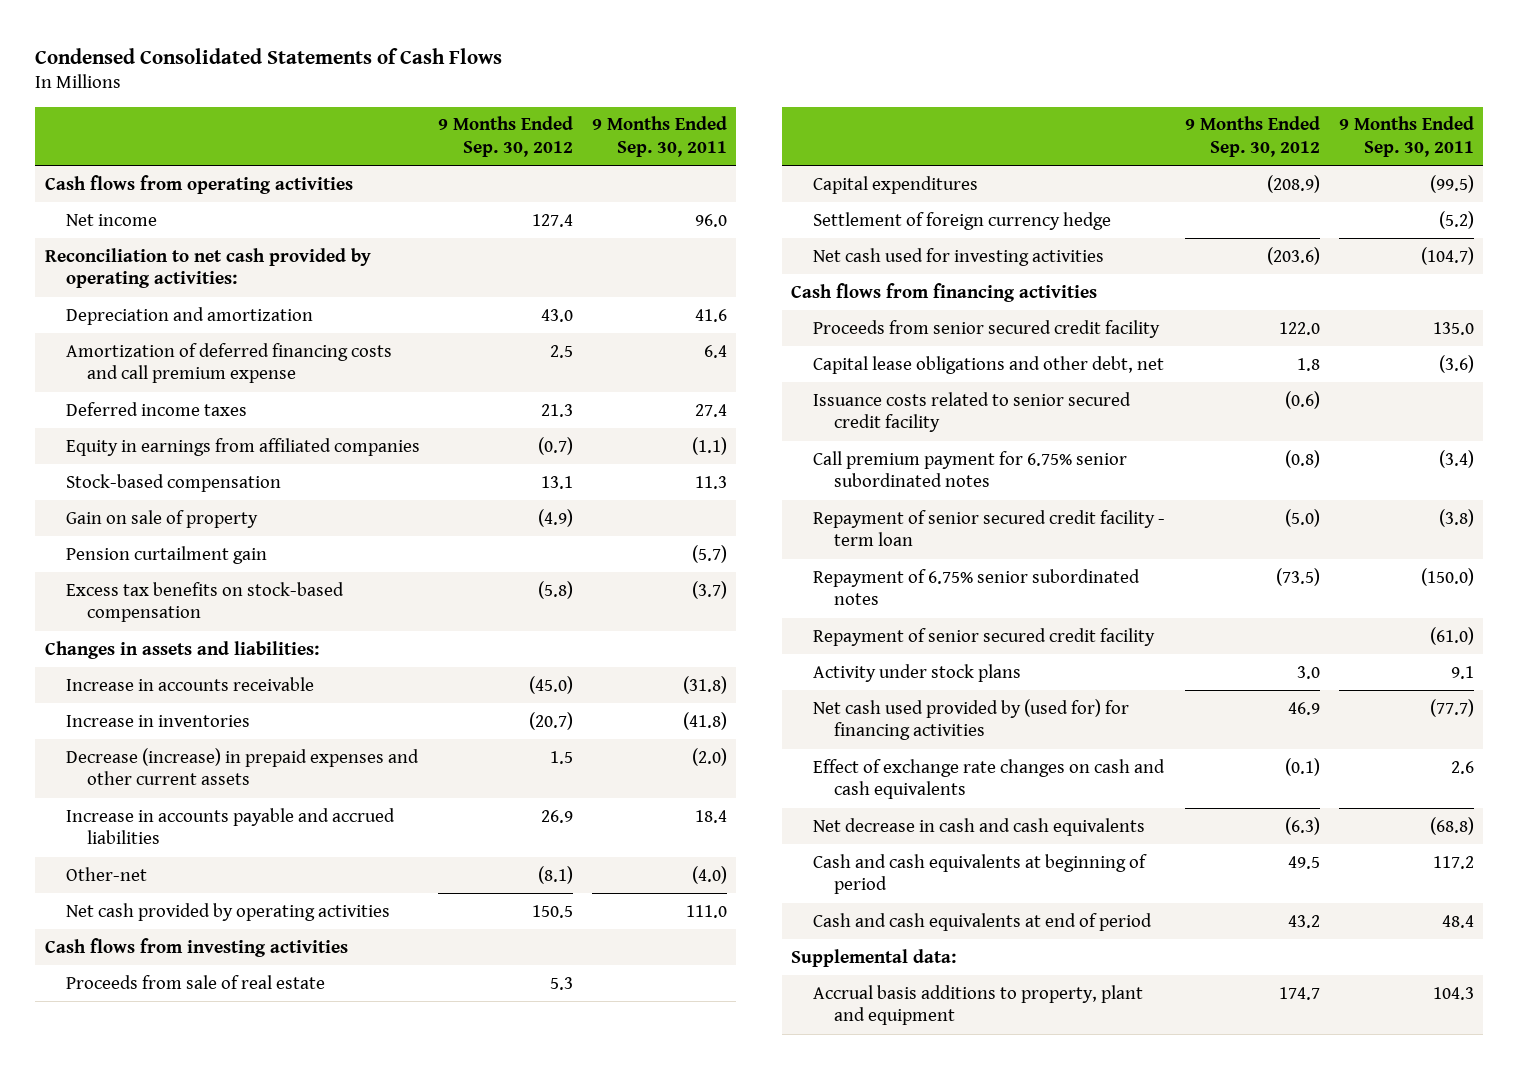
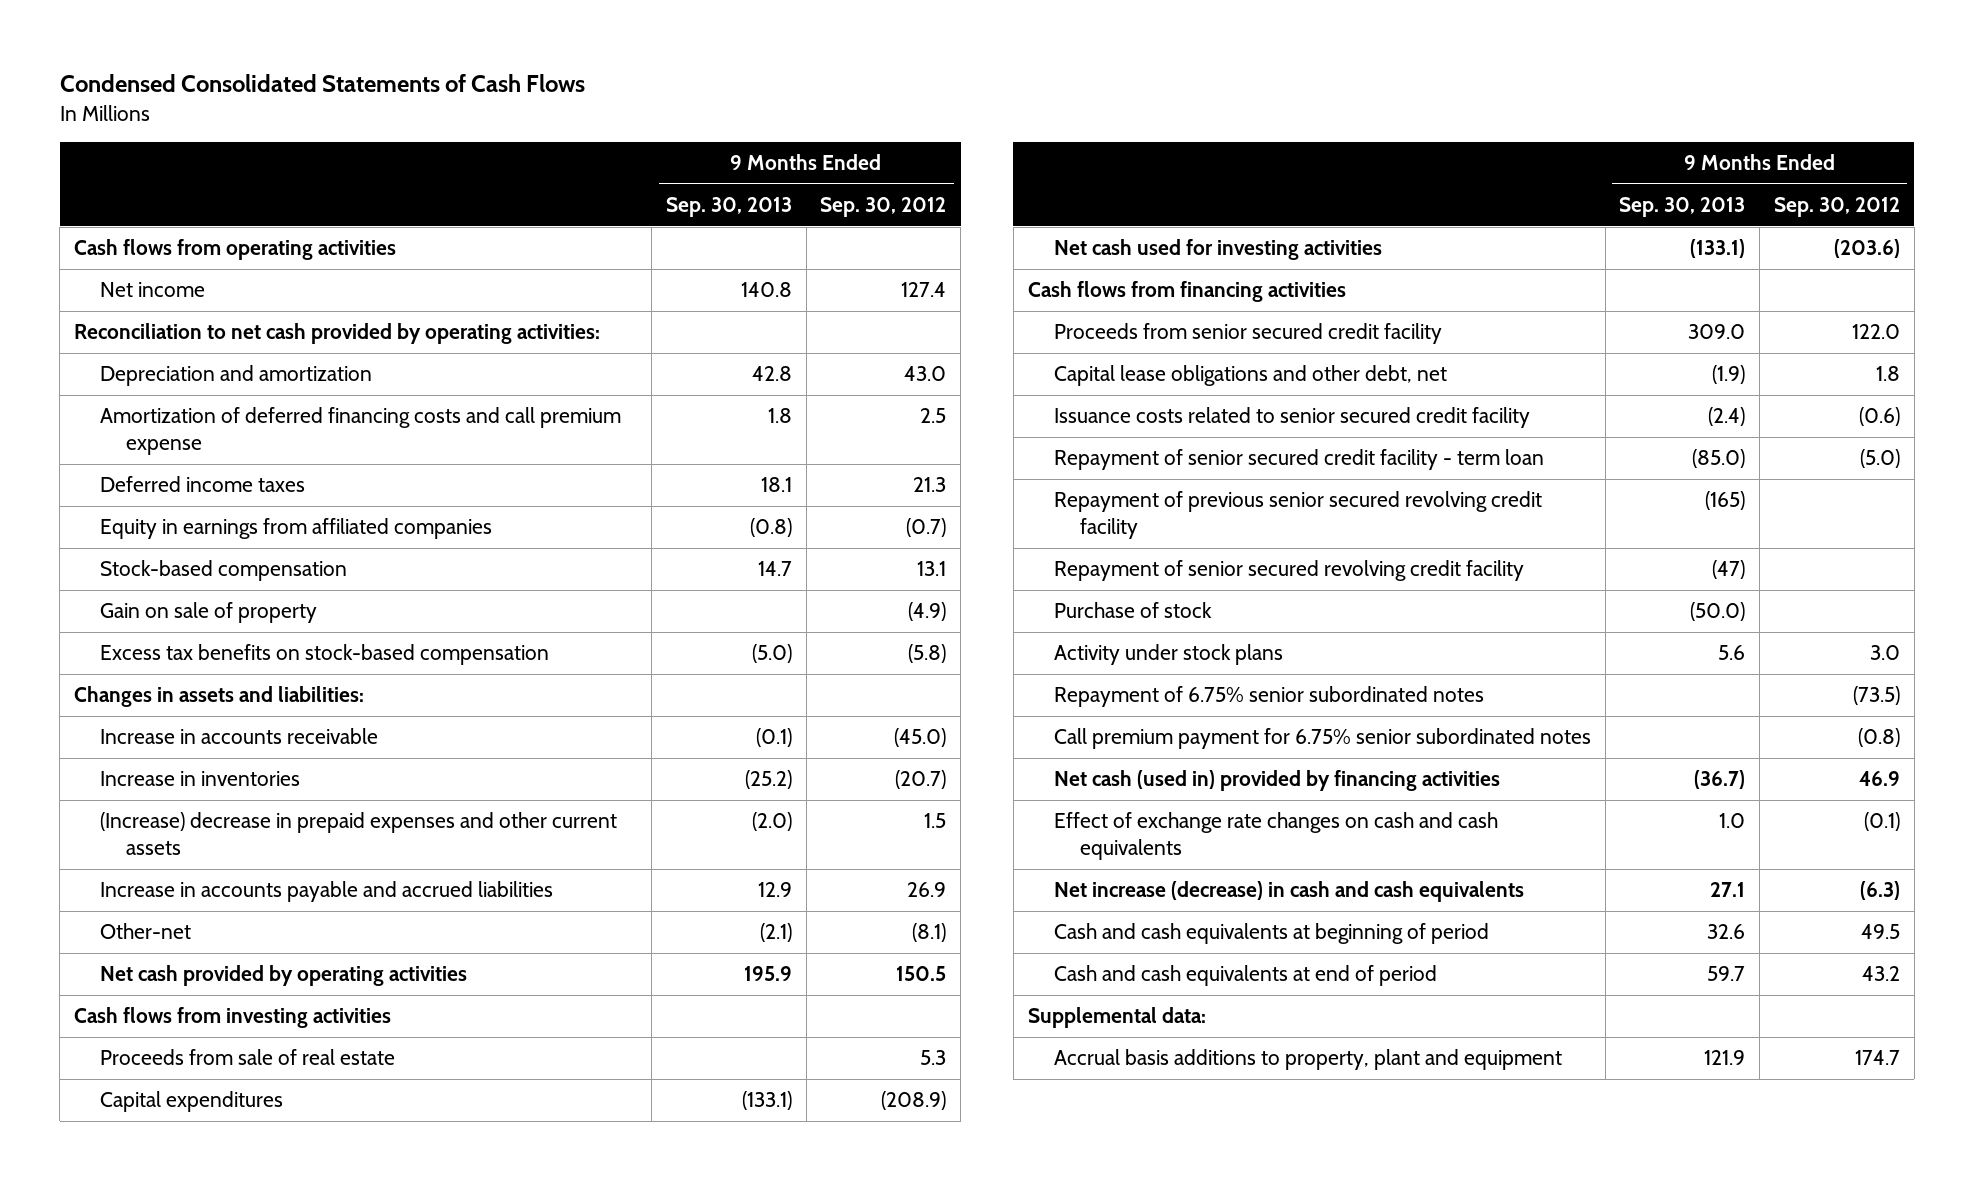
[592,116,728,157] 9 Months Ended Sep. 30, 2011 -> none
none -> [665,197,792,218] Sep. 30, 2013
[65,545,267,564] Pension curtailment gain -> none
[65,747,419,786] Decrease (increase) in prepaid expenses and other current assets -> [100,812,618,855] (Increase) decrease in prepaid expenses and other current assets
[812,211,1111,230] Settlement of foreign currency hedge -> none
[812,627,1155,646] Repayment of senior secured credit facility -> [1053,491,1542,539] Repayment of previous senior secured revolving credit facility
none -> [1053,560,1524,582] Repayment of senior secured revolving credit facility
none -> [1053,602,1212,619] Purchase of stock
[812,568,1140,606] Repayment of 6.75% senior subordinated notes -> [1053,686,1484,708] Repayment of 6.75% senior subordinated notes
[812,450,1127,488] Call premium payment for 6.75% senior subordinated notes -> [1053,728,1591,750] Call premium payment for 6.75% senior subordinated notes
[812,698,1129,741] Net cash used provided by (used for) for financing activities -> [1053,770,1500,792] Net cash (used in) provided by financing activities
[812,817,1145,836] Net decrease in cash and cash equivalents -> [1053,881,1524,903] Net increase (decrease) in cash and cash equivalents

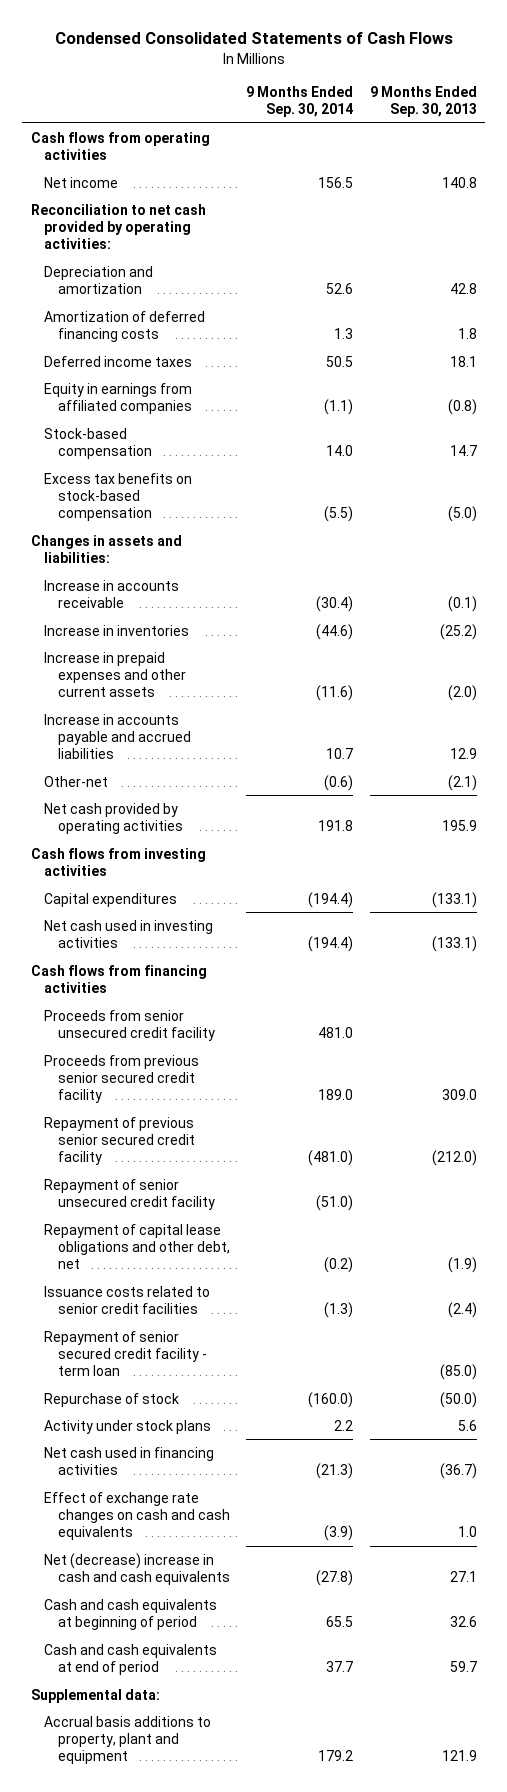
[820,197,947,218] Sep. 30, 2012 -> none
none -> [246,85,354,117] 9 Months Ended Sep. 30, 2014
[100,407,622,455] Amortization of deferred financing costs and call premium expense -> [44,310,206,343] Amortization of deferred financing costs
[100,602,318,624] Gain on sale of property -> none
[100,812,618,855] (Increase) decrease in prepaid expenses and other current assets -> [44,651,186,698] Increase in prepaid expenses and other current assets
[100,1049,396,1066] Proceeds from sale of real estate -> none
[1053,239,1382,261] Net cash used for investing activities -> [44,919,214,949] Net cash used in investing activities
none -> [44,1009,215,1042] Proceeds from senior unsecured credit facility
[1053,323,1442,345] Proceeds from senior secured credit facility -> [44,1054,200,1104] Proceeds from previous senior secured credit facility
none -> [44,1116,195,1166] Repayment of previous senior secured credit facility
none -> [44,1178,215,1211] Repayment of senior unsecured credit facility
[1053,365,1447,387] Capital lease obligations and other debt, net -> [44,1223,230,1270] Repayment of capital lease obligations and other debt, net
[1053,407,1530,429] Issuance costs related to senior secured credit facility -> [44,1285,211,1315] Issuance costs related to senior credit facilities
[1053,491,1542,539] Repayment of previous senior secured revolving credit facility -> none
[1053,560,1524,582] Repayment of senior secured revolving credit facility -> none
[1053,602,1212,619] Purchase of stock -> [44,1392,180,1407] Repurchase of stock
[1053,686,1484,708] Repayment of 6.75% senior subordinated notes -> none
[1053,728,1591,750] Call premium payment for 6.75% senior subordinated notes -> none
[1053,770,1500,792] Net cash (used in) provided by financing activities -> [44,1446,215,1476] Net cash used in financing activities
[1053,881,1524,903] Net increase (decrease) in cash and cash equivalents -> [44,1552,230,1586] Net (decrease) increase in cash and cash equivalents

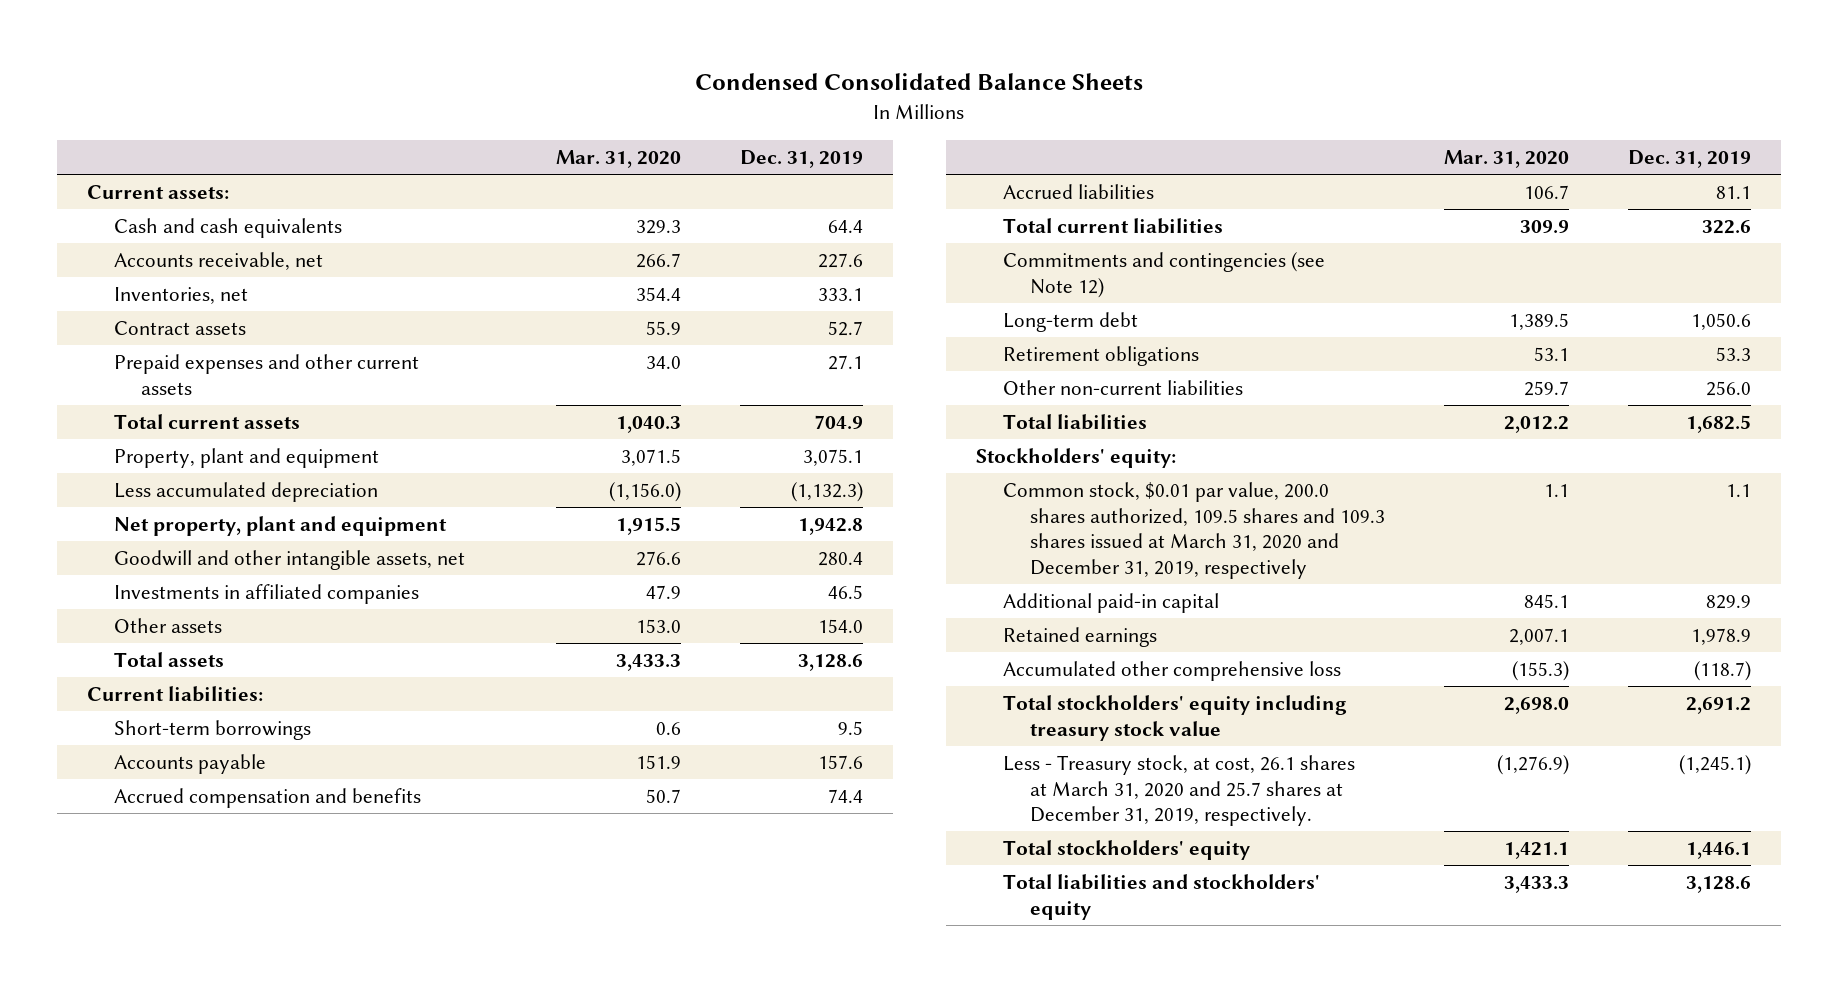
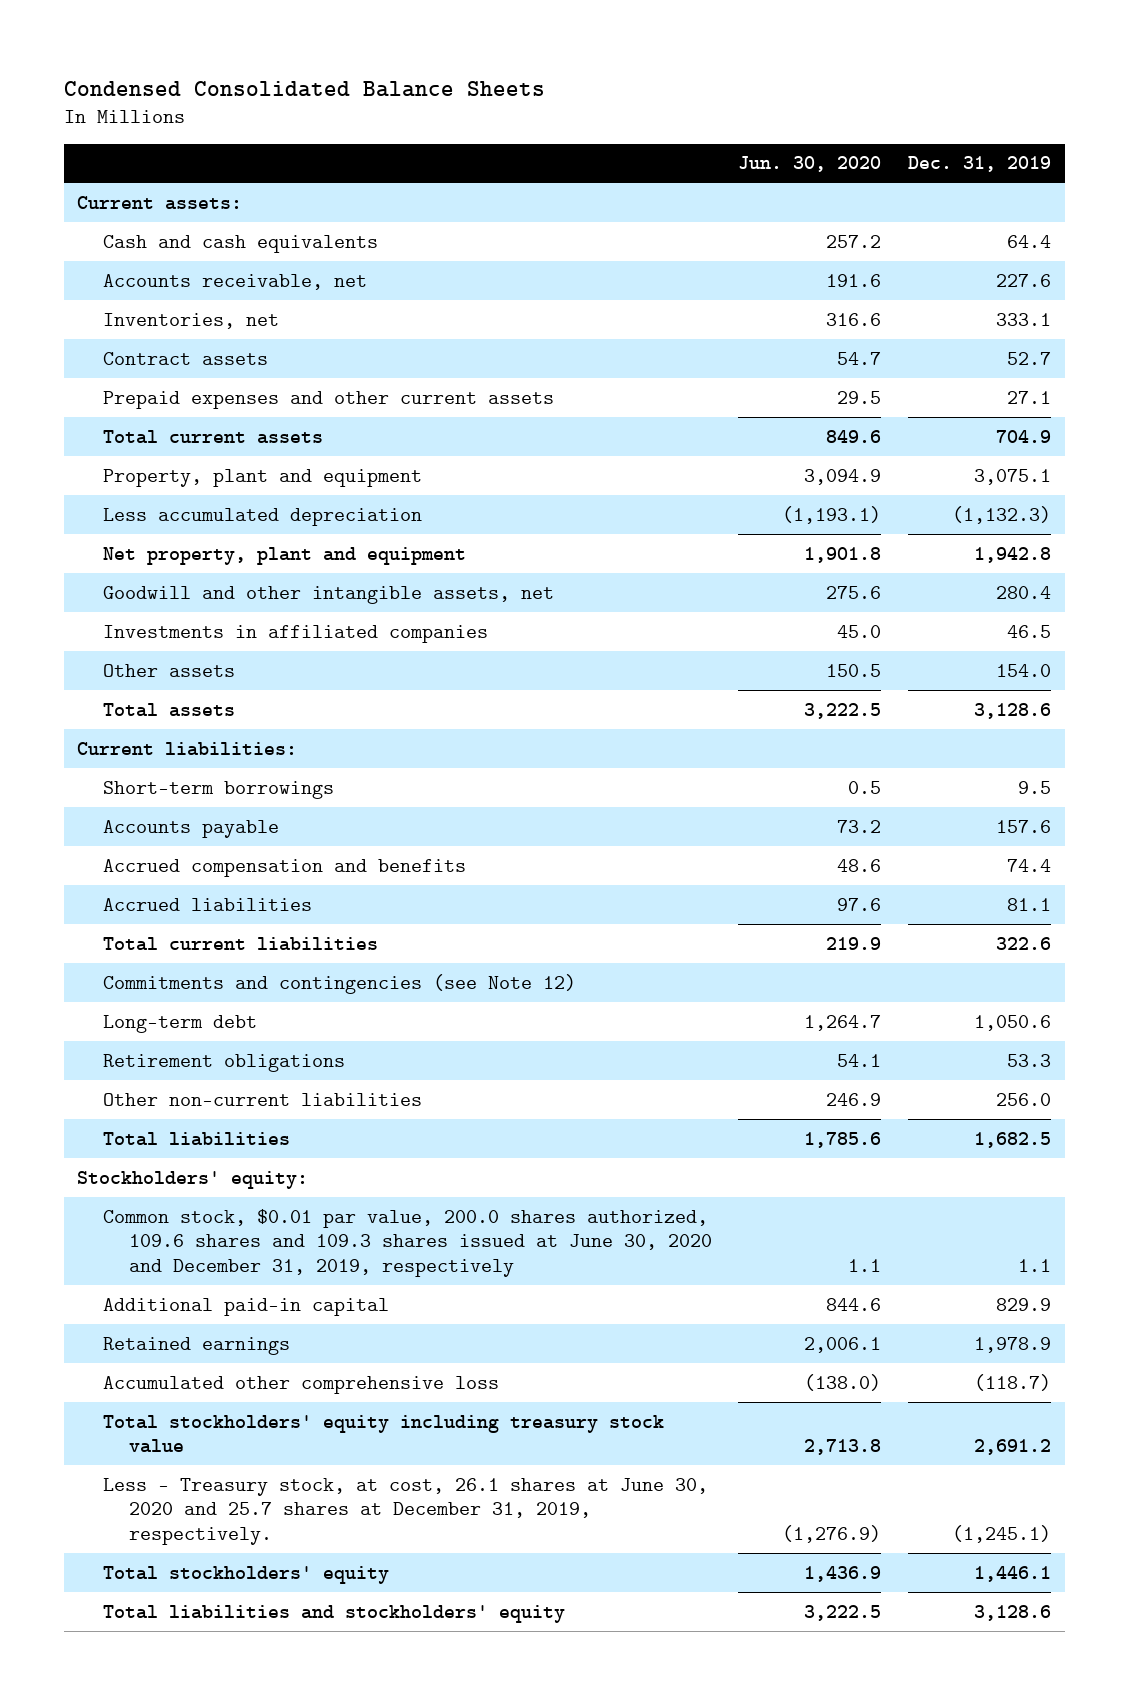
[555,150,681,169] Mar. 31, 2020 -> none
none -> [738,156,882,173] Jun. 30, 2020
[1002,482,1385,579] Common stock, $0.01 par value, 200.0 shares authorized, 109.5 shares and 109.3 shares issued at March 31, 2020 and December 31, 2019, respectively -> [102,1208,712,1277] Common stock, $0.01 par value, 200.0 shares authorized, 109.6 shares and 109.3 shares issued at June 30, 2020 and December 31, 2019, respectively
[1002,755,1355,827] Less - Treasury stock, at cost, 26.1 shares at March 31, 2020 and 25.7 shares at December 31, 2019, respectively. -> [102,1477,708,1545] Less - Treasury stock, at cost, 26.1 shares at June 30, 2020 and 25.7 shares at December 31, 2019, respectively.

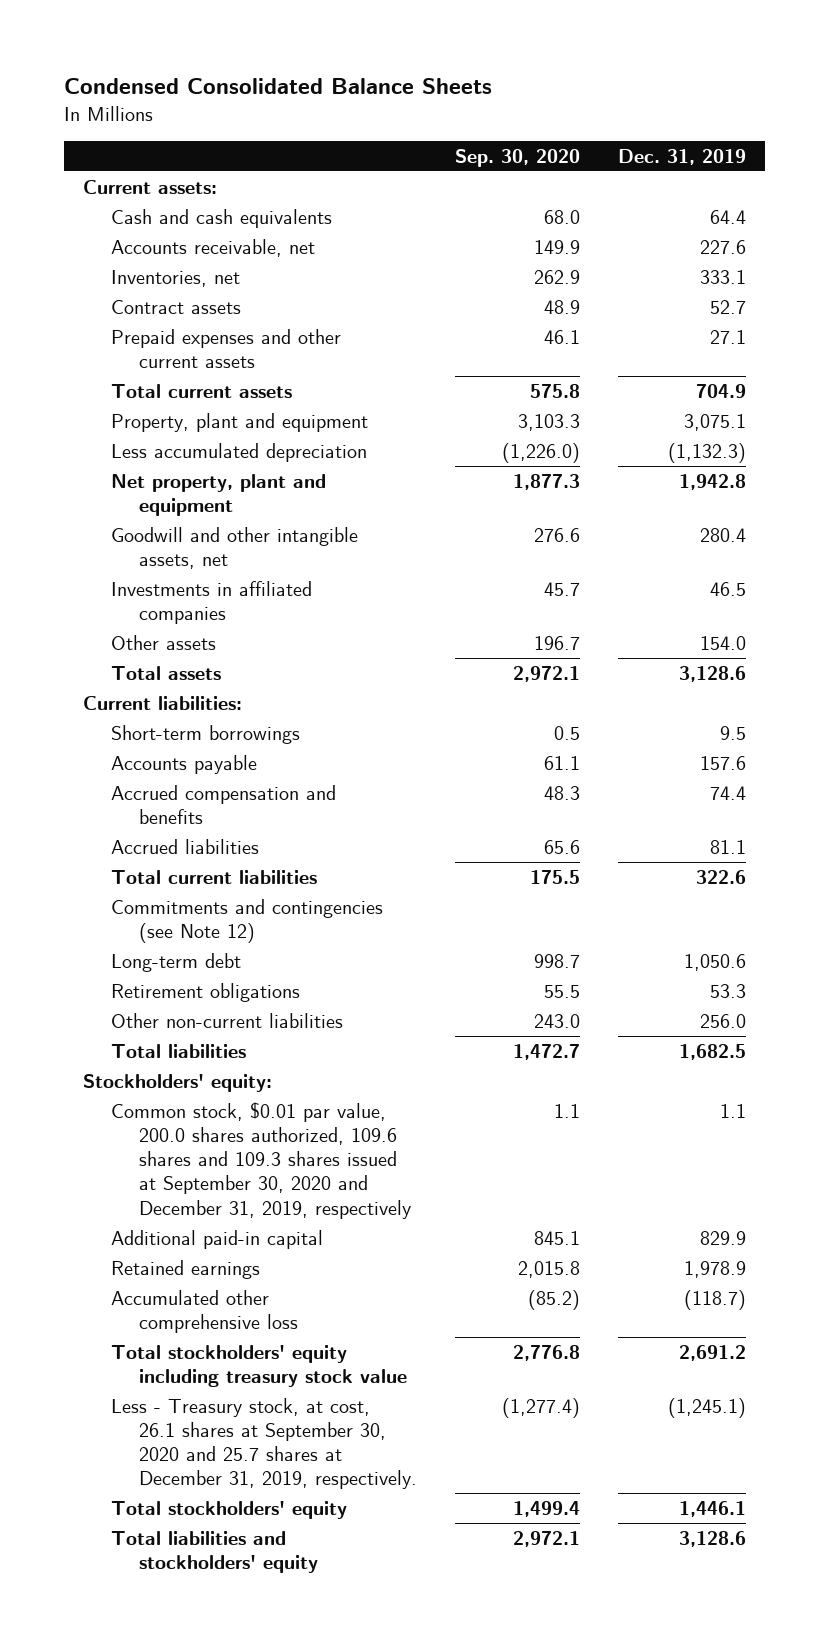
[738,156,882,173] Jun. 30, 2020 -> none
none -> [455,148,581,167] Sep. 30, 2020
[102,1208,712,1277] Common stock, $0.01 par value, 200.0 shares authorized, 109.6 shares and 109.3 shares issued at June 30, 2020 and December 31, 2019, respectively -> [111,1101,412,1219] Common stock, $0.01 par value, 200.0 shares authorized, 109.6 shares and 109.3 shares issued at September 30, 2020 and December 31, 2019, respectively
[102,1477,708,1545] Less - Treasury stock, at cost, 26.1 shares at June 30, 2020 and 25.7 shares at December 31, 2019, respectively. -> [111,1397,418,1490] Less - Treasury stock, at cost, 26.1 shares at September 30, 2020 and 25.7 shares at December 31, 2019, respectively.

